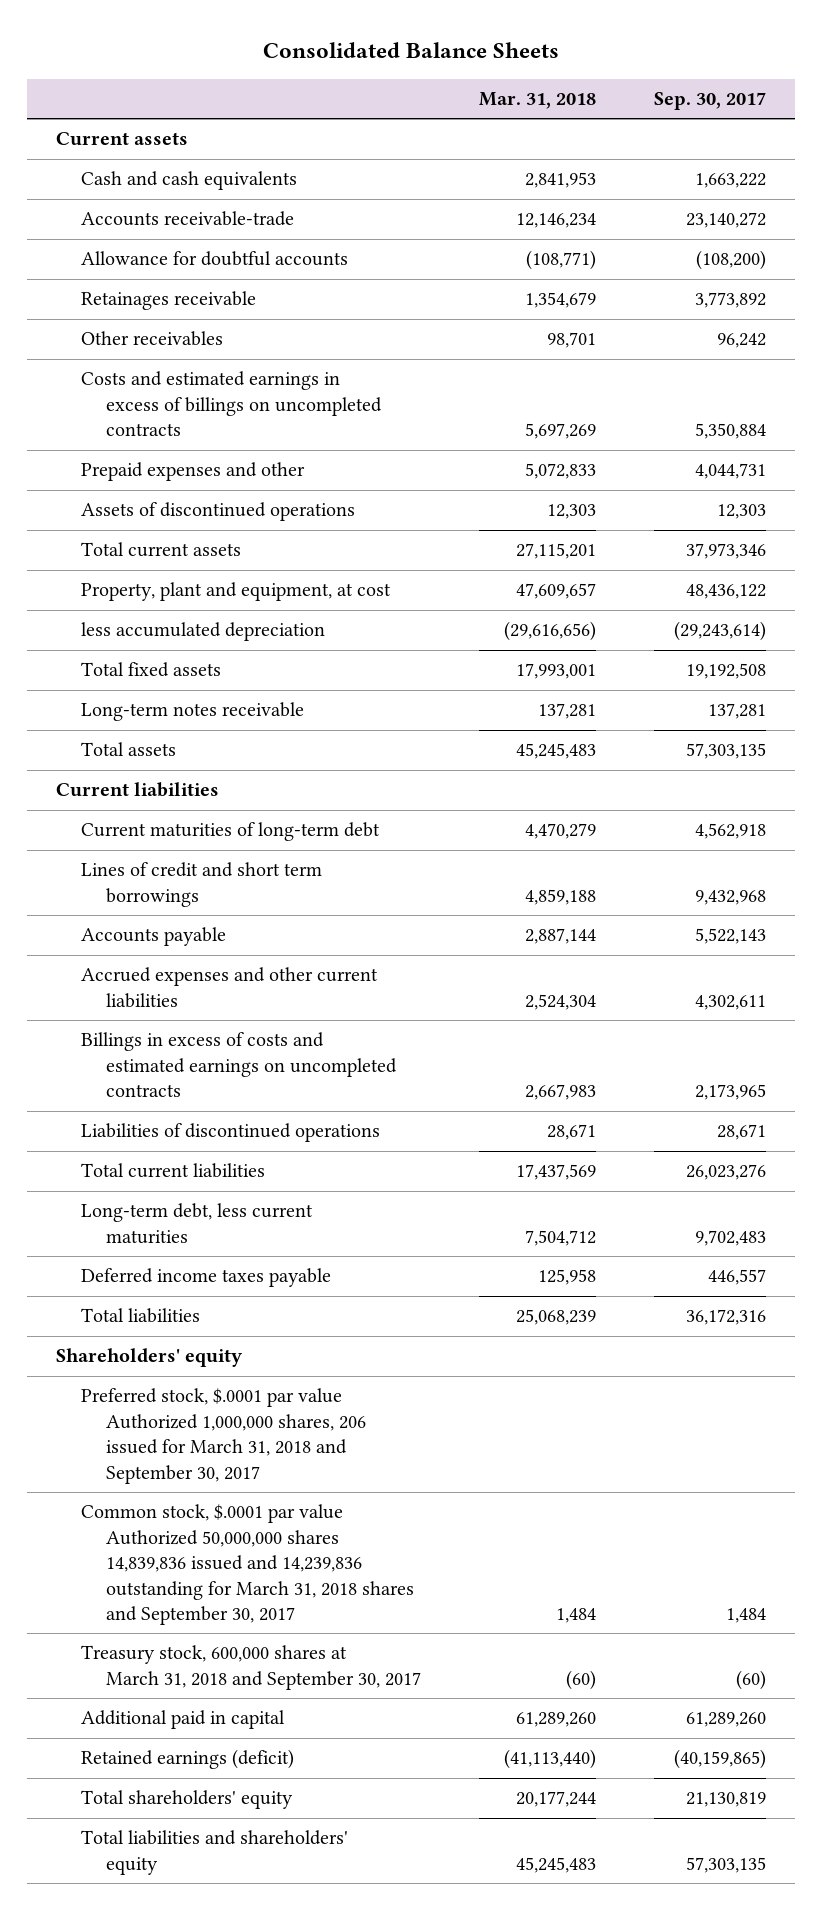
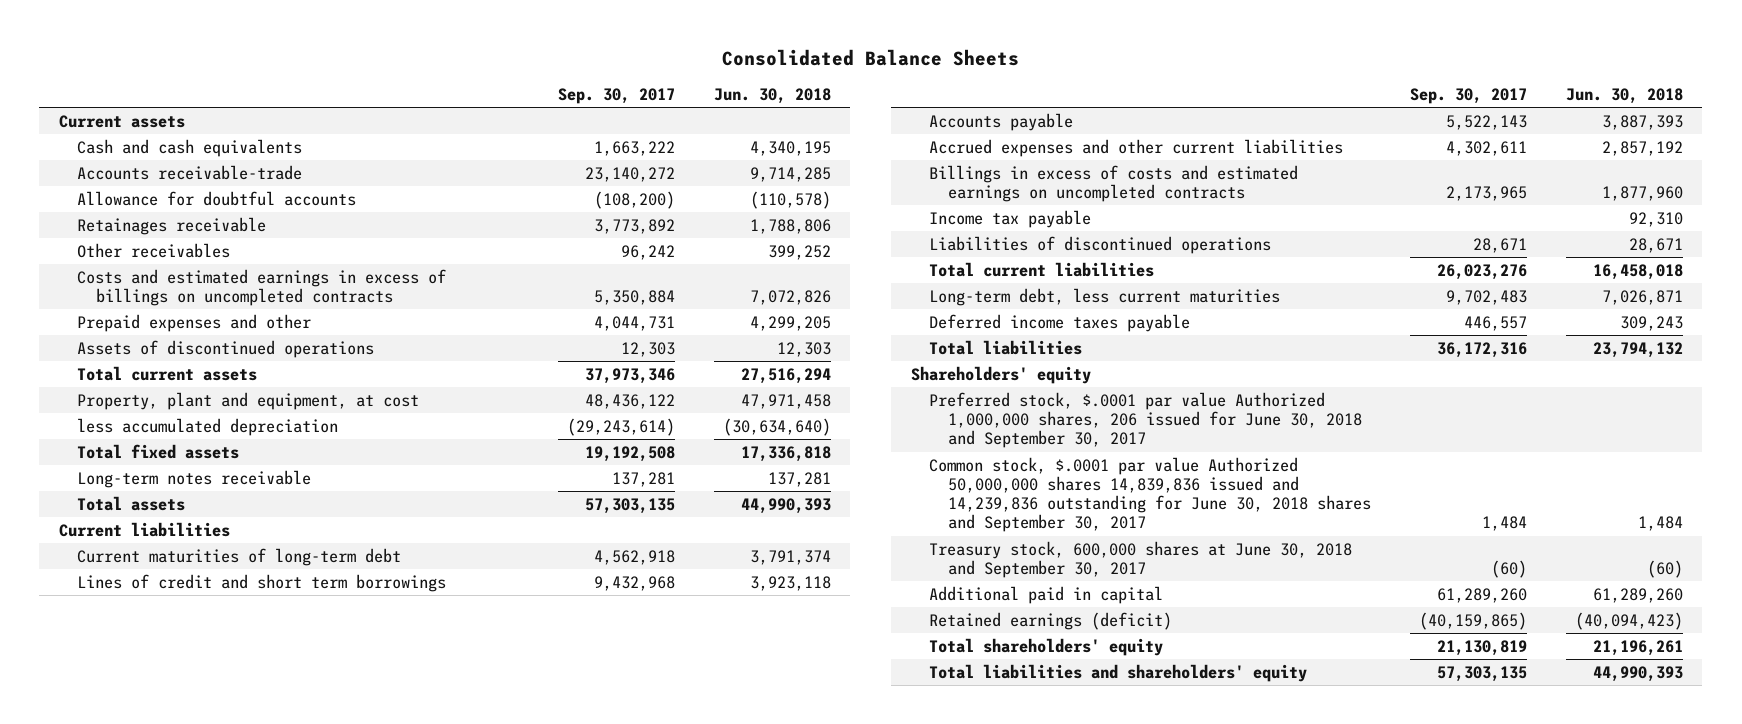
[478,91,596,109] Mar. 31, 2018 -> none
none -> [713,87,831,104] Jun. 30, 2018
none -> [929,209,1092,228] Income tax payable
[80,1388,366,1484] Preferred stock, $.0001 par value Authorized 1,000,000 shares, 206 issued for March 31, 2018 and September 30, 2017 -> [929,391,1362,449] Preferred stock, $.0001 par value Authorized 1,000,000 shares, 206 issued for June 30, 2018 and September 30, 2017
[80,1504,414,1626] Common stock, $.0001 par value Authorized 50,000,000 shares 14,839,836 issued and 14,239,836 outstanding for March 31, 2018 shares and September 30, 2017 -> [929,456,1371,533] Common stock, $.0001 par value Authorized 50,000,000 shares 14,839,836 issued and 14,239,836 outstanding for June 30, 2018 shares and September 30, 2017
[80,1645,421,1690] Treasury stock, 600,000 shares at March 31, 2018 and September 30, 2017 -> [929,540,1353,578] Treasury stock, 600,000 shares at June 30, 2018 and September 30, 2017

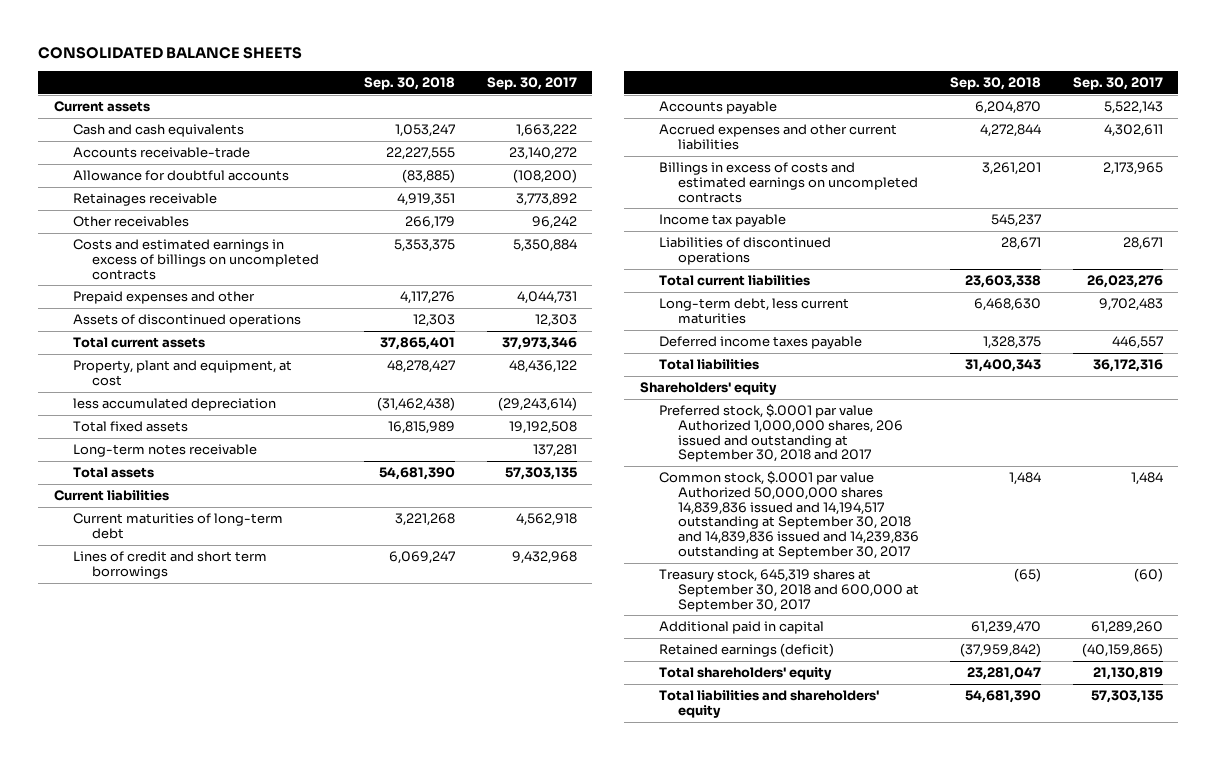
[721,48,1019,66] Consolidated Balance Sheets -> [38,47,303,60] CONSOLIDATED BALANCE SHEETS
[713,87,831,104] Jun. 30, 2018 -> none
none -> [364,76,456,90] Sep. 30, 2018
[929,391,1362,449] Preferred stock, $.0001 par value Authorized 1,000,000 shares, 206 issued for June 30, 2018 and September 30, 2017 -> [659,404,904,463] Preferred stock, $.0001 par value Authorized 1,000,000 shares, 206 issued and outstanding at September 30, 2018 and 2017
[929,456,1371,533] Common stock, $.0001 par value Authorized 50,000,000 shares 14,839,836 issued and 14,239,836 outstanding for June 30, 2018 shares and September 30, 2017 -> [659,471,920,560] Common stock, $.0001 par value Authorized 50,000,000 shares 14,839,836 issued and 14,194,517 outstanding at September 30, 2018 and 14,839,836 issued and 14,239,836 outstanding at September 30, 2017
[929,540,1353,578] Treasury stock, 600,000 shares at June 30, 2018 and September 30, 2017 -> [659,569,920,612] Treasury stock, 645,319 shares at September 30, 2018 and 600,000 at September 30, 2017

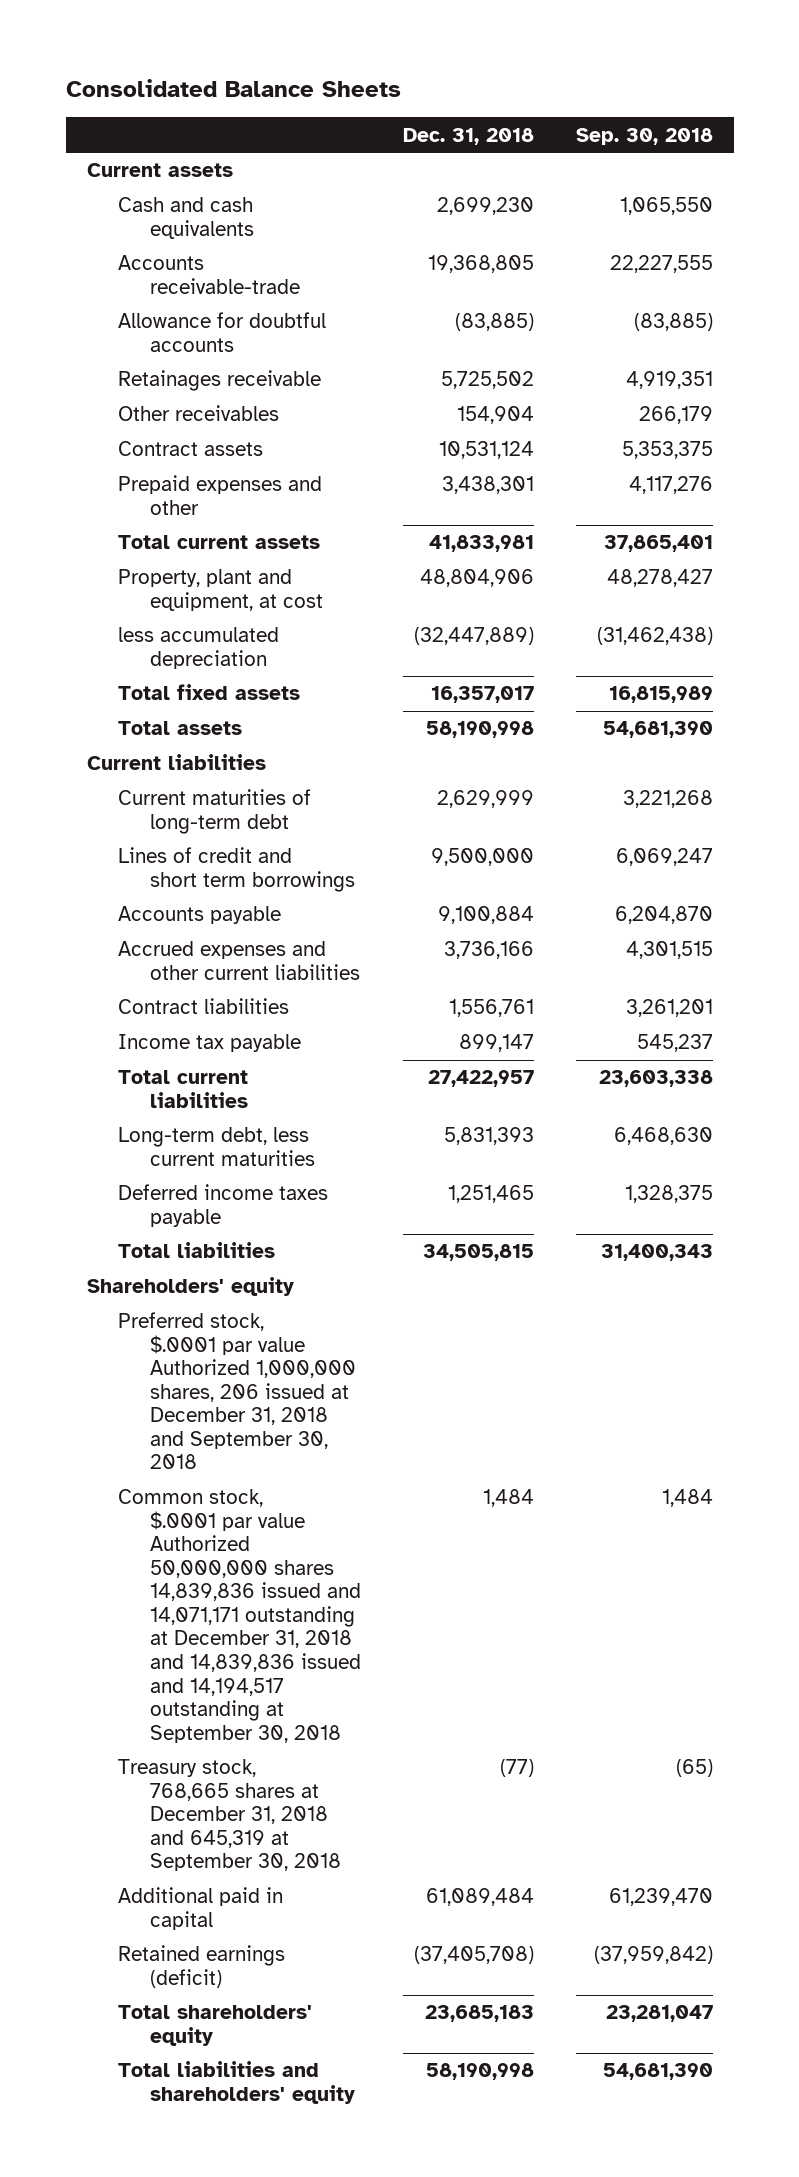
[38,47,303,60] CONSOLIDATED BALANCE SHEETS -> [65,79,401,98] Consolidated Balance Sheets
[486,76,577,90] Sep. 30, 2017 -> none
none -> [402,127,534,145] Dec. 31, 2018
[395,124,456,138] 1,053,247 -> [619,197,713,216] 1,065,550
[72,239,320,280] Costs and estimated earnings in excess of billings on uncompleted contracts -> [118,441,264,457] Contract assets
[72,314,301,328] Assets of discontinued operations -> none
[72,444,257,458] Long-term notes receivable -> none
[980,124,1042,138] 4,272,844 -> [625,941,713,960] 4,301,515
[659,162,919,203] Billings in excess of costs and estimated earnings on uncompleted contracts -> [118,998,290,1015] Contract liabilities
[659,237,832,265] Liabilities of discontinued operations -> none
[659,404,904,463] Preferred stock, $.0001 par value Authorized 1,000,000 shares, 206 issued and outstanding at September 30, 2018 and 2017 -> [118,1312,356,1470] Preferred stock, $.0001 par value Authorized 1,000,000 shares, 206 issued at December 31, 2018 and September 30, 2018
[659,471,920,560] Common stock, $.0001 par value Authorized 50,000,000 shares 14,839,836 issued and 14,194,517 outstanding at September 30, 2018 and 14,839,836 issued and 14,239,836 outstanding at September 30, 2017 -> [118,1489,361,1743] Common stock, $.0001 par value Authorized 50,000,000 shares 14,839,836 issued and 14,071,171 outstanding at December 31, 2018 and 14,839,836 issued and 14,194,517 outstanding at September 30, 2018
[659,569,920,612] Treasury stock, 645,319 shares at September 30, 2018 and 600,000 at September 30, 2017 -> [118,1759,341,1872] Treasury stock, 768,665 shares at December 31, 2018 and 645,319 at September 30, 2018

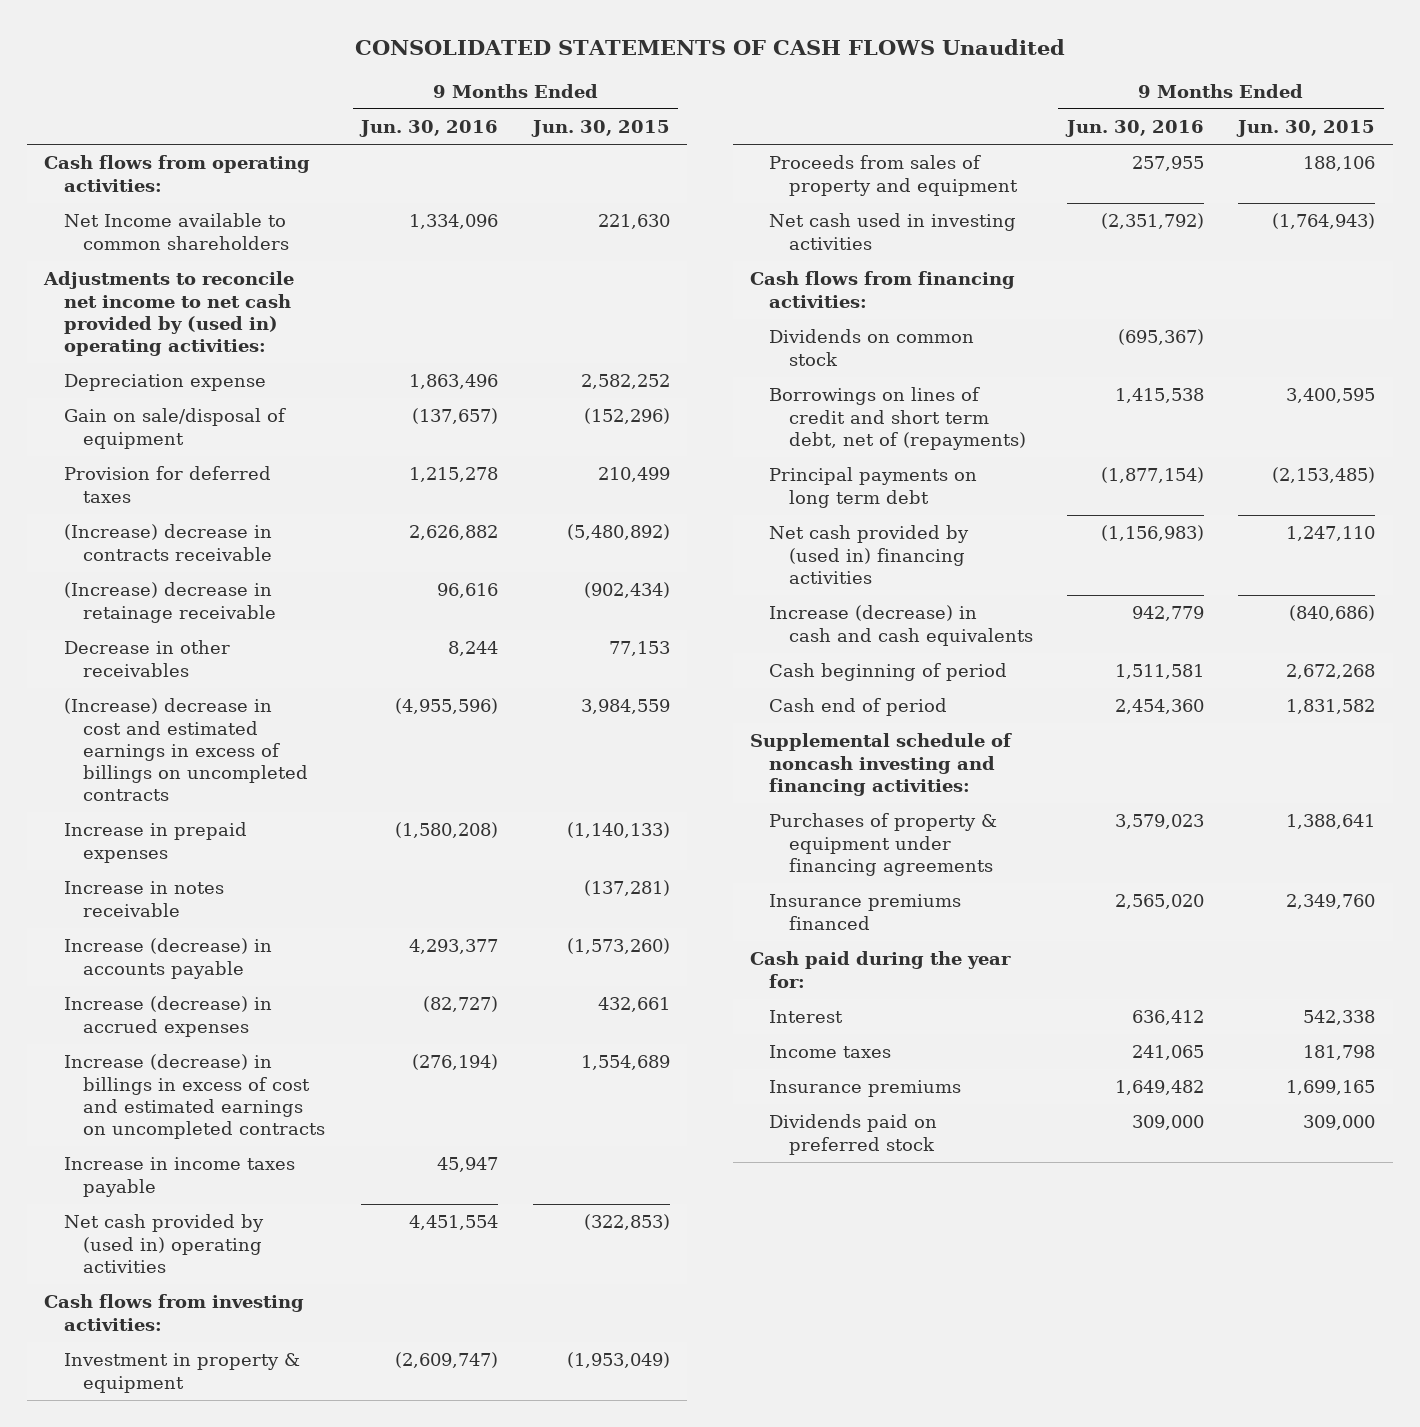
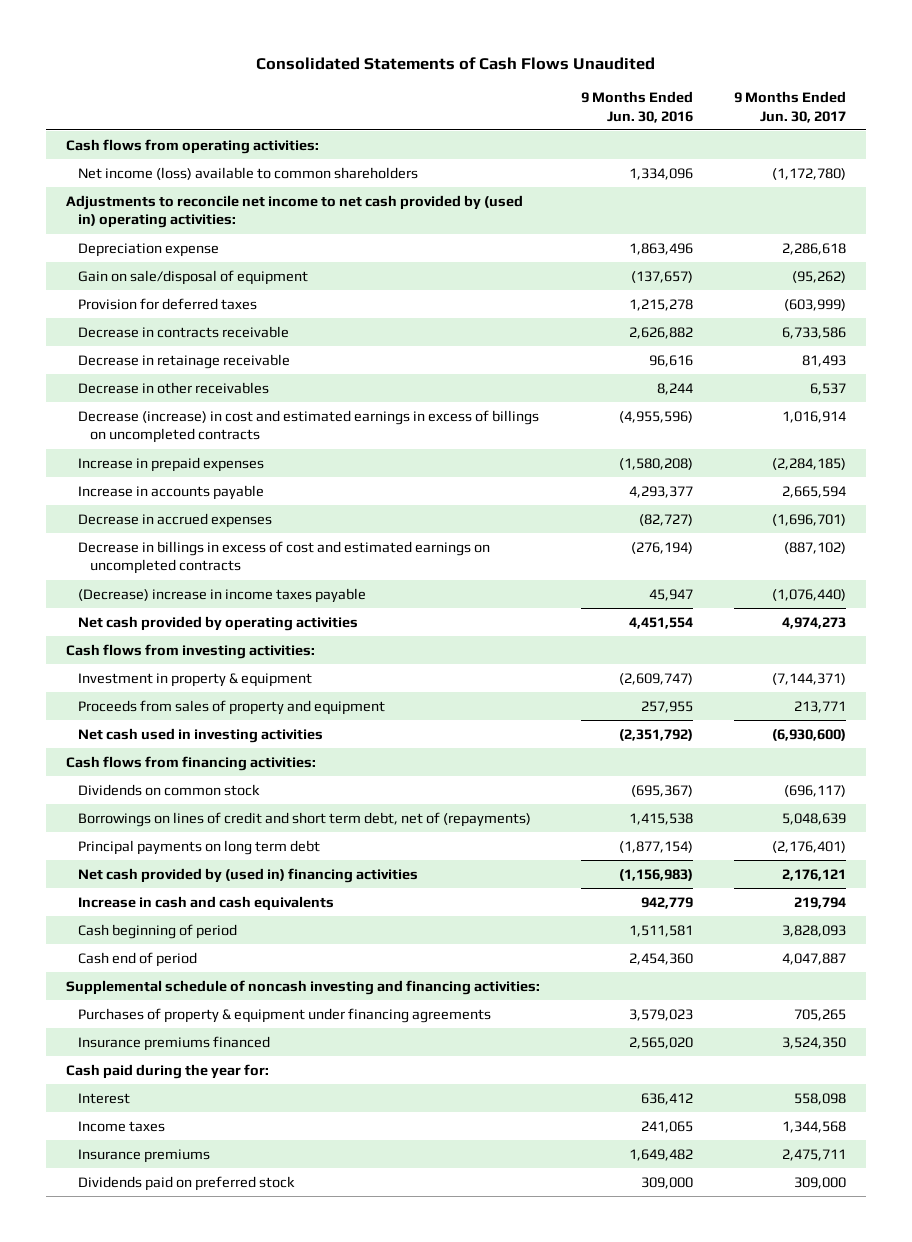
[354,39,1065,56] CONSOLIDATED STATEMENTS OF CASH FLOWS Unaudited -> [256,56,656,70] Consolidated Statements of Cash Flows Unaudited
[530,120,670,138] Jun. 30, 2015 -> none
none -> [733,90,846,123] 9 Months Ended Jun. 30, 2017
[63,213,290,250] Net Income available to common shareholders -> [78,166,419,180] Net income (loss) available to common shareholders
[63,524,273,561] (Increase) decrease in contracts receivable -> [78,325,290,338] Decrease in contracts receivable
[63,582,277,623] (Increase) decrease in retainage receivable -> [78,353,291,369] Decrease in retainage receivable
[63,698,309,802] (Increase) decrease in cost and estimated earnings in excess of billings on uncompleted contracts -> [78,409,540,444] Decrease (increase) in cost and estimated earnings in excess of billings on uncompleted contracts
[63,881,224,917] Increase in notes receivable -> none
[63,938,272,979] Increase (decrease) in accounts payable -> [78,484,265,500] Increase in accounts payable
[63,996,272,1037] Increase (decrease) in accrued expenses -> [78,512,273,528] Decrease in accrued expenses
[63,1054,326,1139] Increase (decrease) in billings in excess of cost and estimated earnings on uncompleted contracts -> [78,540,491,575] Decrease in billings in excess of cost and estimated earnings on uncompleted contracts
[63,1157,295,1197] Increase in income taxes payable -> [78,587,367,603] (Decrease) increase in income taxes payable
[63,1214,264,1273] Net cash provided by (used in) operating activities -> [78,615,359,631] Net cash provided by operating activities
[769,605,1033,646] Increase (decrease) in cash and cash equivalents -> [78,895,335,911] Increase in cash and cash equivalents

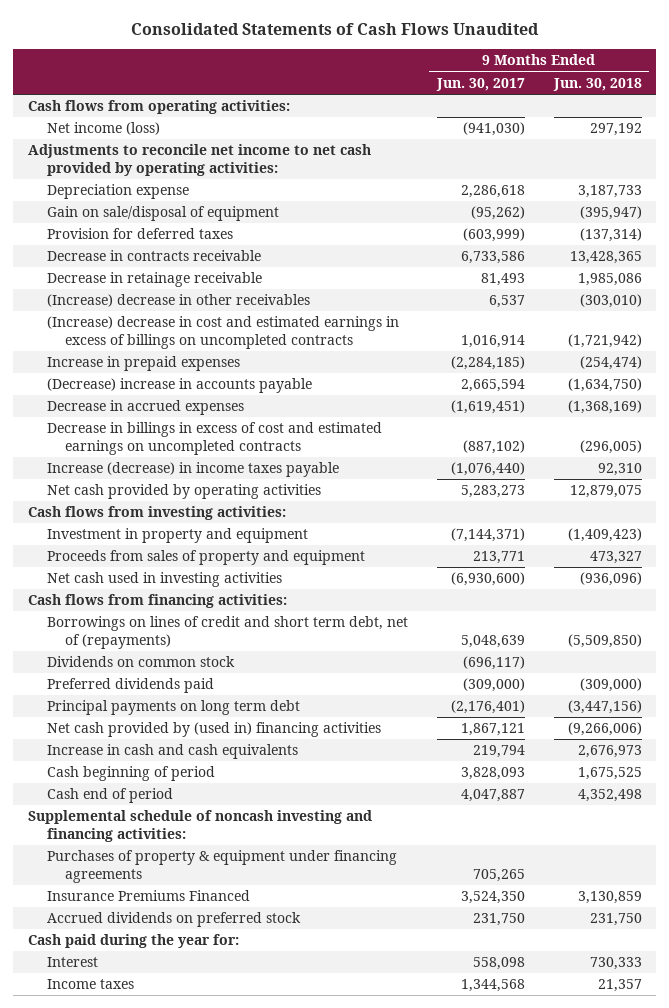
[581,90,694,123] 9 Months Ended Jun. 30, 2016 -> none
none -> [552,77,642,91] Jun. 30, 2018
[78,166,419,180] Net income (loss) available to common shareholders -> none
none -> [46,122,160,136] Net income (loss)
[66,194,524,229] Adjustments to reconcile net income to net cash provided by (used in) operating activities: -> [27,144,371,176] Adjustments to reconcile net income to net cash provided by operating activities:
[78,381,270,394] Decrease in other receivables -> [46,294,310,308] (Increase) decrease in other receivables
[78,409,540,444] Decrease (increase) in cost and estimated earnings in excess of billings on uncompleted contracts -> [46,316,399,349] (Increase) decrease in cost and estimated earnings in excess of billings on uncompleted contracts
[78,484,265,500] Increase in accounts payable -> [46,378,312,394] (Decrease) increase in accounts payable
[771,513,846,526] (1,696,701) -> [450,400,525,415] (1,619,451)
[78,587,367,603] (Decrease) increase in income taxes payable -> [46,462,339,478] Increase (decrease) in income taxes payable
[781,616,846,629] 4,974,273 -> [460,485,525,499] 5,283,273
[78,672,313,687] Investment in property & equipment -> [46,528,308,544] Investment in property and equipment
[78,783,261,796] Dividends on common stock -> [46,656,235,668] Dividends on common stock
none -> [46,678,214,694] Preferred dividends paid
[781,868,846,881] 2,176,121 -> [460,723,525,737] 1,867,121
[78,1035,271,1051] Insurance premiums financed -> [46,890,250,902] Insurance Premiums Financed
none -> [46,912,301,928] Accrued dividends on preferred stock
[78,1148,211,1163] Insurance premiums -> none
[78,1175,296,1191] Dividends paid on preferred stock -> none

